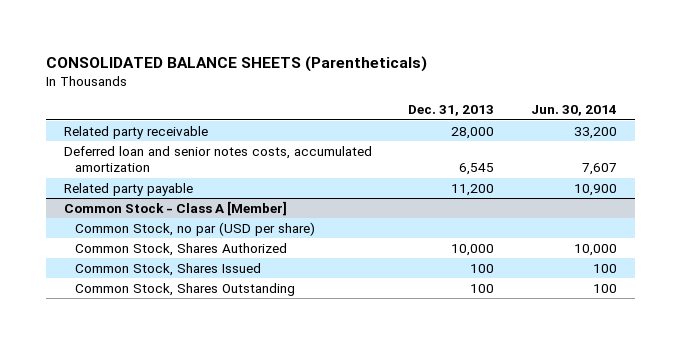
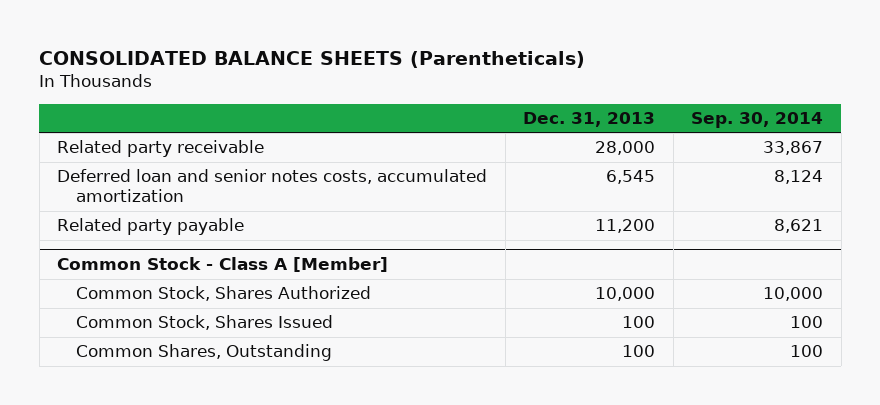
[530,105,617,117] Jun. 30, 2014 -> none
none -> [691,111,824,128] Sep. 30, 2014
[74,221,315,236] Common Stock, no par (USD per share) -> none
[74,282,295,296] Common Stock, Shares Outstanding -> [76,344,333,362] Common Shares, Outstanding

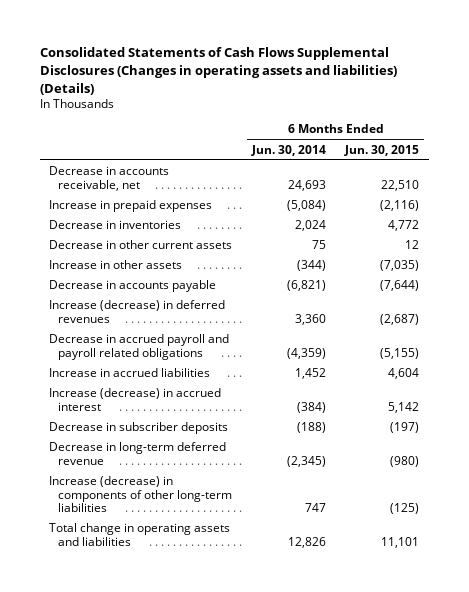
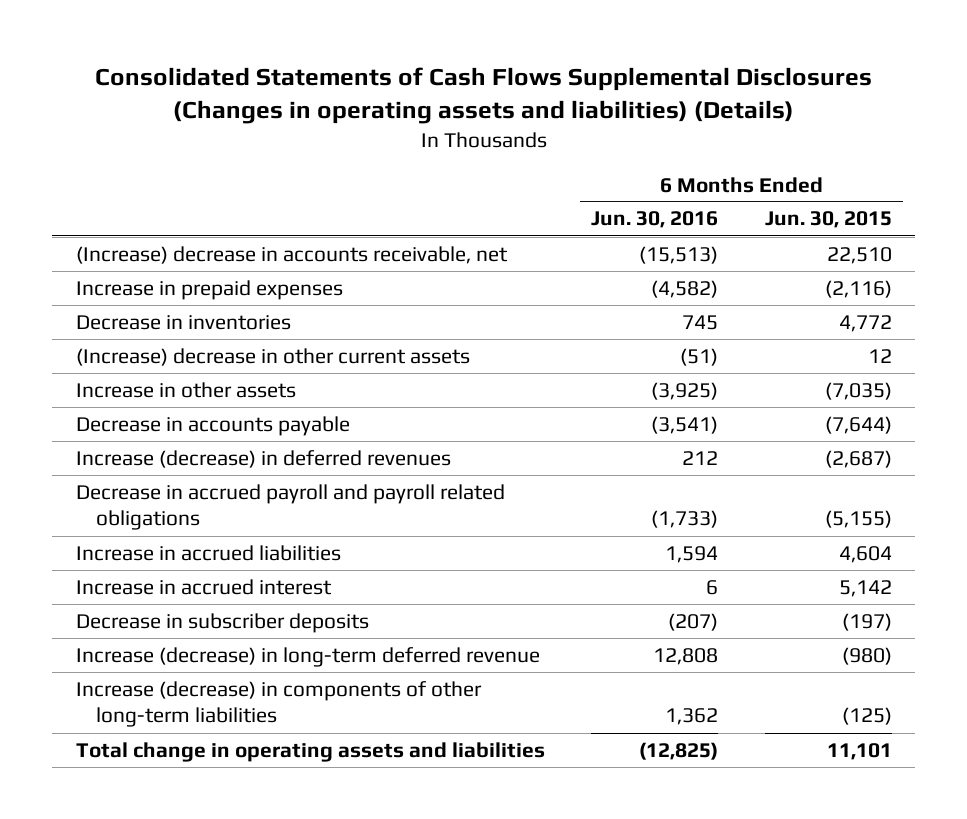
[250,144,326,156] Jun. 30, 2014 -> none
none -> [591,211,719,229] Jun. 30, 2016
[49,166,170,191] Decrease in accounts receivable, net -> [75,245,508,264] (Increase) decrease in accounts receivable, net
[49,240,233,250] Decrease in other current assets -> [75,347,470,366] (Increase) decrease in other current assets
[49,388,222,411] Increase (decrease) in accrued interest -> [75,578,332,595] Increase in accrued interest
[49,442,227,465] Decrease in long-term deferred revenue -> [75,646,540,667] Increase (decrease) in long-term deferred revenue

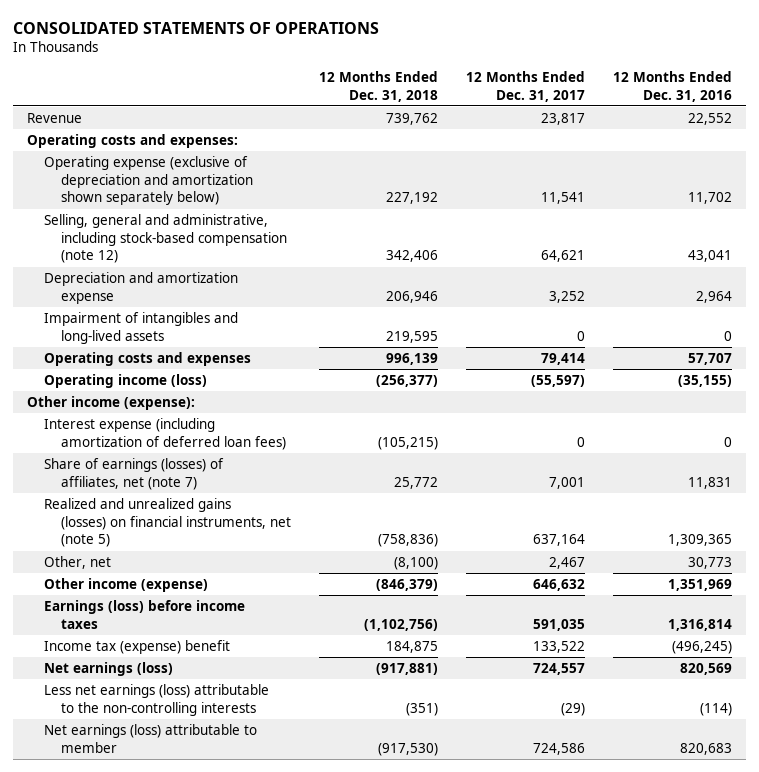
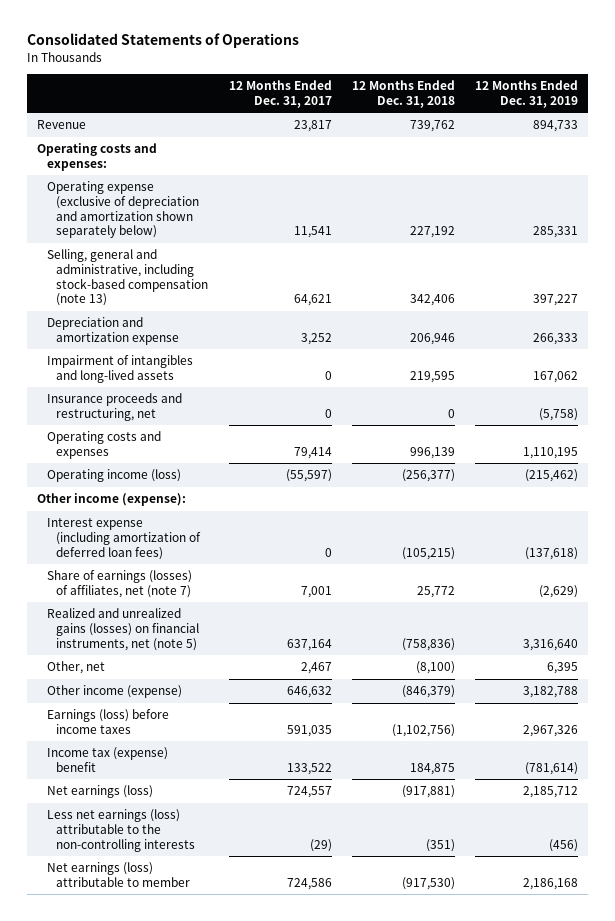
[12,21,379,34] CONSOLIDATED STATEMENTS OF OPERATIONS -> [26,33,299,49] Consolidated Statements of Operations
[612,71,732,102] 12 Months Ended Dec. 31, 2016 -> none
none -> [475,80,579,108] 12 Months Ended Dec. 31, 2019
[43,214,288,264] Selling, general and administrative, including stock-based compensation (note 12) -> [46,249,209,307] Selling, general and administrative, including stock-based compensation (note 13)
none -> [46,393,182,421] Insurance proceeds and restructuring, net

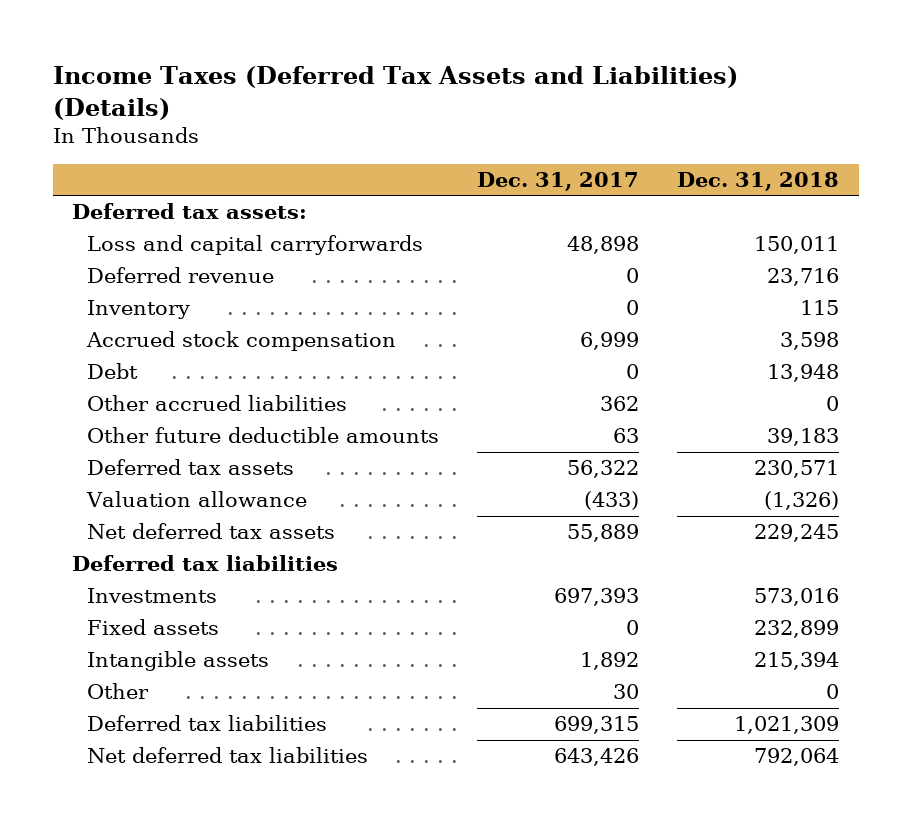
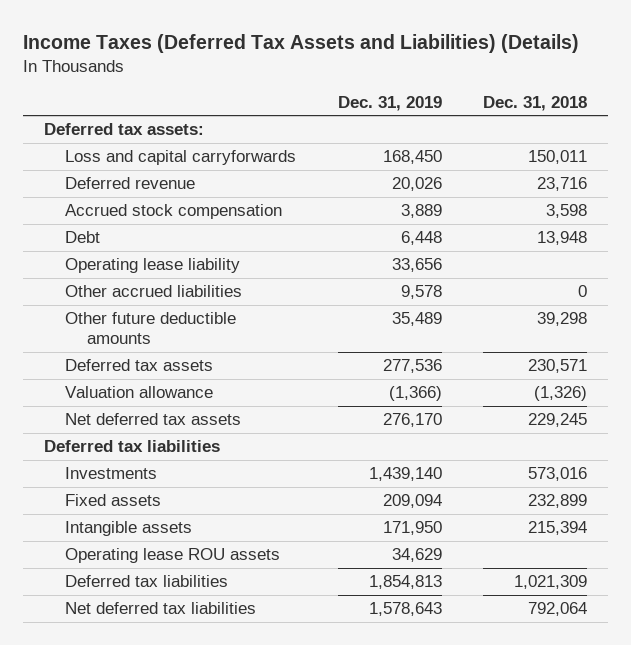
[477,171,640,191] Dec. 31, 2017 -> none
none -> [337,95,442,111] Dec. 31, 2019
[86,300,190,320] Inventory -> none
none -> [65,258,241,274] Operating lease liability
[767,428,840,447] 39,183 -> [536,312,587,327] 39,298
[86,683,149,700] Other -> none
none -> [65,548,281,564] Operating lease ROU assets

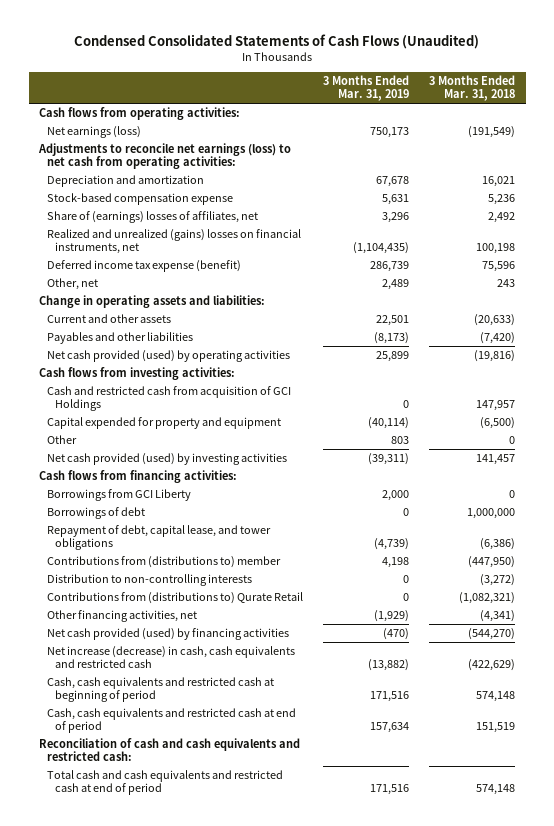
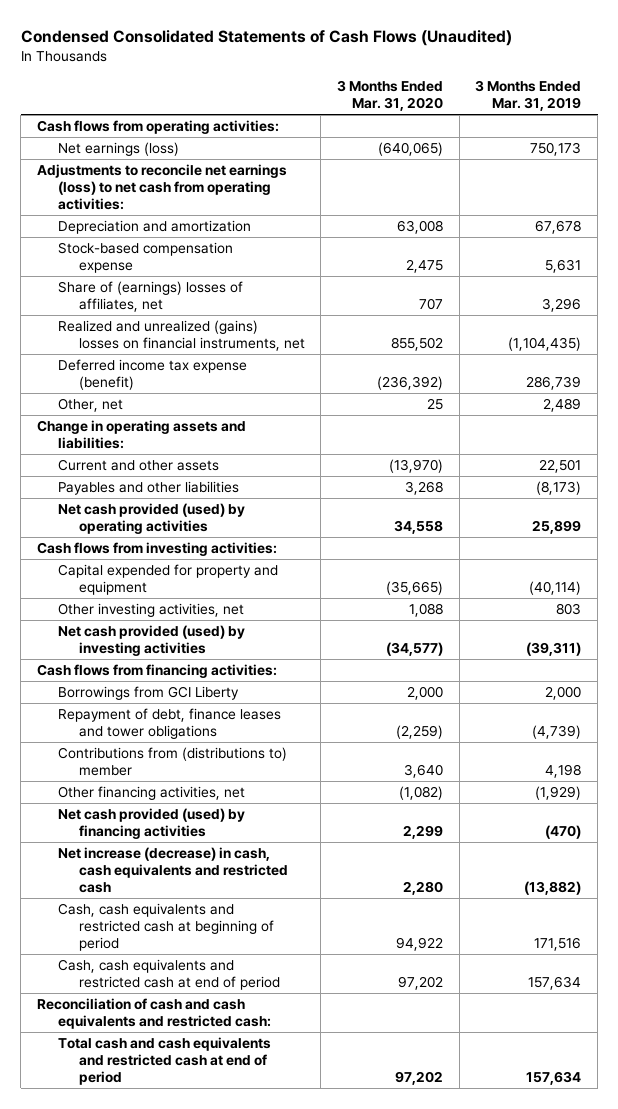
[429,75,516,102] 3 Months Ended Mar. 31, 2018 -> none
none -> [337,80,444,112] 3 Months Ended Mar. 31, 2020
[47,385,292,412] Cash and restricted cash from acquisition of GCI Holdings -> none
[47,434,78,444] Other -> [57,603,244,618] Other investing activities, net
[47,506,146,519] Borrowings of debt -> none
[47,524,272,551] Repayment of debt, capital lease, and tower obligations -> [57,708,281,740] Repayment of debt, finance leases and tower obligations
[47,573,253,586] Distribution to non-controlling interests -> none
[47,591,304,604] Contributions from (distributions to) Qurate Retail -> none
[370,784,410,796] 171,516 -> [526,1070,582,1085] 157,634

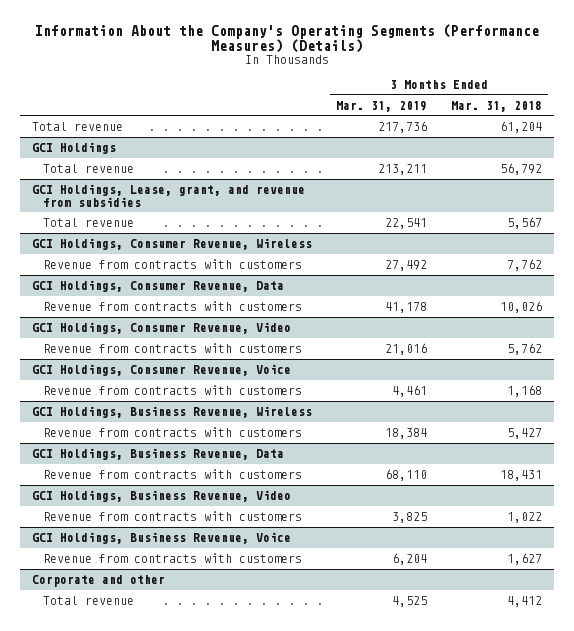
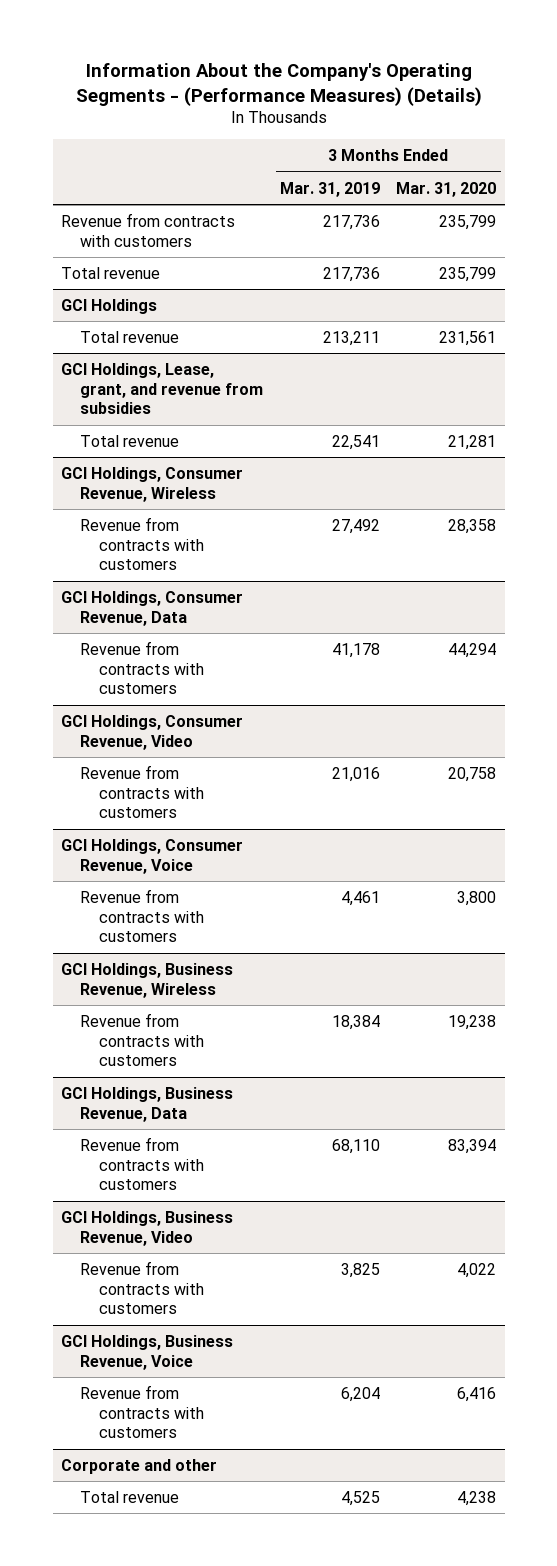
[35,23,540,54] Information About the Company's Operating Segments (Performance Measures) (Details) -> [75,63,482,106] Information About the Company's Operating Segments - (Performance Measures) (Details)
[451,100,543,112] Mar. 31, 2018 -> none
none -> [396,181,497,197] Mar. 31, 2020
none -> [60,212,235,247] Revenue from contracts with customers

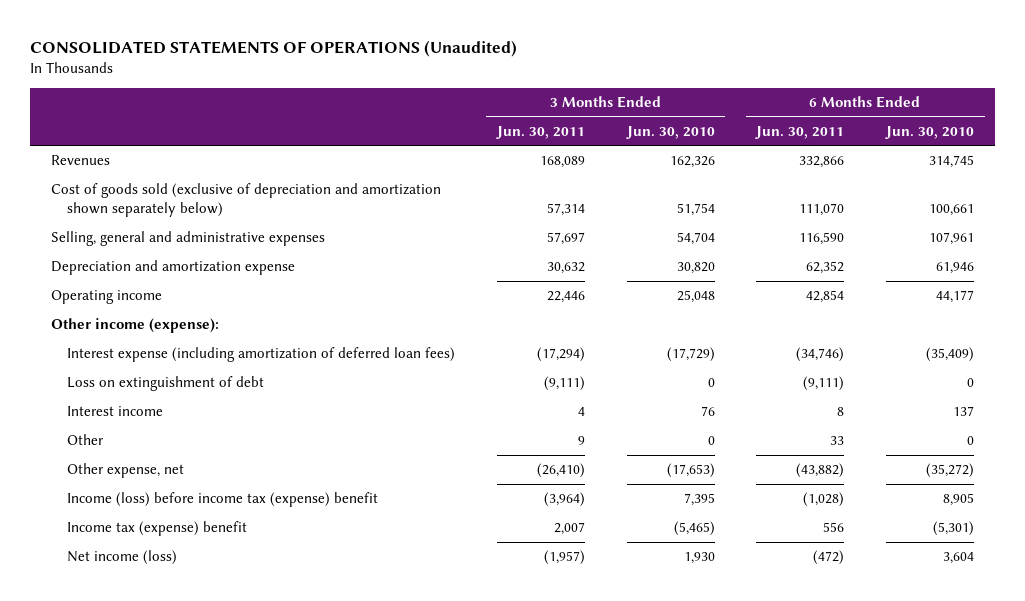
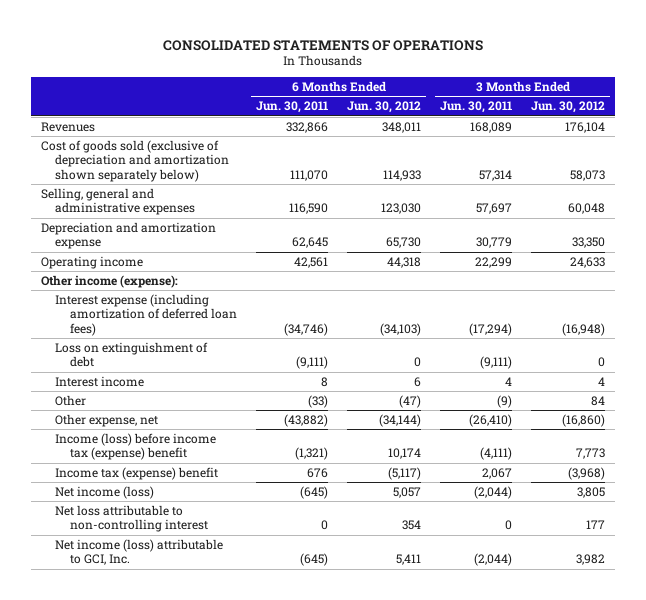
[30,40,518,58] CONSOLIDATED STATEMENTS OF OPERATIONS (Unaudited) -> [163,39,484,51] CONSOLIDATED STATEMENTS OF OPERATIONS
[625,125,715,139] Jun. 30, 2010 -> none
[885,125,975,139] Jun. 30, 2010 -> none
none -> [347,101,422,114] Jun. 30, 2012
none -> [531,101,606,114] Jun. 30, 2012
[546,262,585,275] 30,632 -> [476,237,513,249] 30,779
[806,261,845,275] 62,352 -> [292,237,329,249] 62,645
[546,291,585,304] 22,446 -> [475,256,513,268] 22,299
[806,290,845,304] 42,854 -> [294,256,329,268] 42,561
[577,436,585,446] 9 -> [497,394,513,408] (9)
[830,436,845,446] 33 -> [308,394,329,408] (33)
[543,492,585,508] (3,964) -> [480,447,513,461] (4,111)
[803,492,845,508] (1,028) -> [295,447,329,461] (1,321)
[553,522,585,536] 2,007 -> [482,467,513,479] 2,067
[823,522,845,533] 556 -> [307,467,329,478] 676
[543,550,585,566] (1,957) -> [474,485,513,499] (2,044)
[813,550,845,566] (472) -> [300,485,329,499] (645)
none -> [55,504,208,533] Net loss attributable to non-controlling interest
none -> [55,538,224,566] Net income (loss) attributable to GCI, Inc.

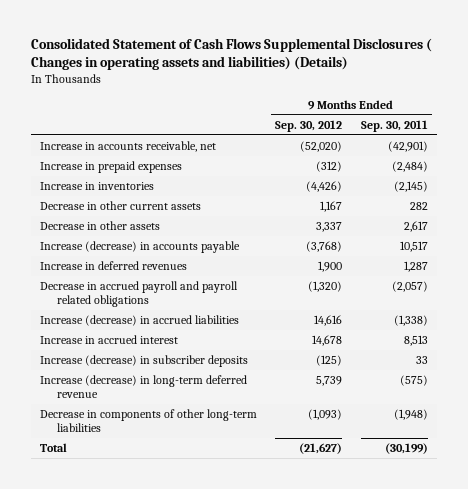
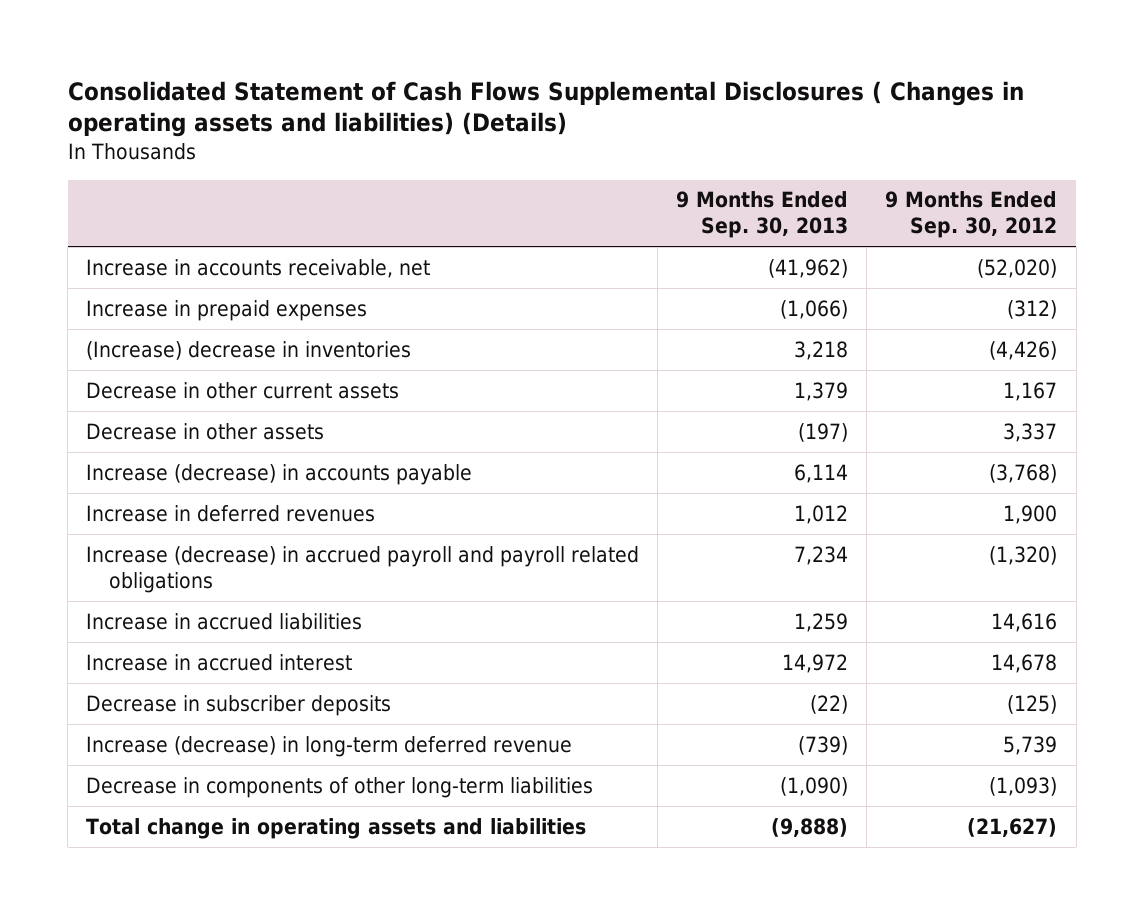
[360,119,428,132] Sep. 30, 2011 -> none
none -> [676,191,849,239] 9 Months Ended Sep. 30, 2013
[39,181,154,190] Increase in inventories -> [86,340,412,360] (Increase) decrease in inventories
[39,280,238,307] Decrease in accrued payroll and payroll related obligations -> [86,545,640,593] Increase (decrease) in accrued payroll and payroll related obligations
[39,314,239,326] Increase (decrease) in accrued liabilities -> [86,612,363,630] Increase in accrued liabilities
[39,354,248,367] Increase (decrease) in subscriber deposits -> [86,694,392,716] Decrease in subscriber deposits
[39,442,67,452] Total -> [86,817,587,839] Total change in operating assets and liabilities

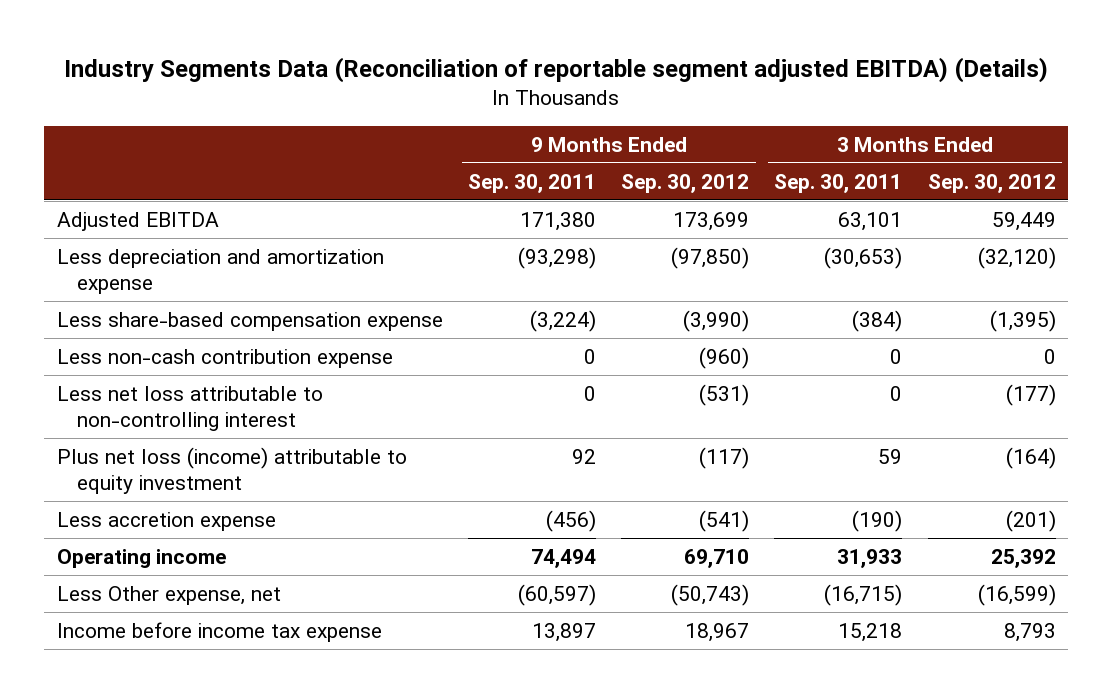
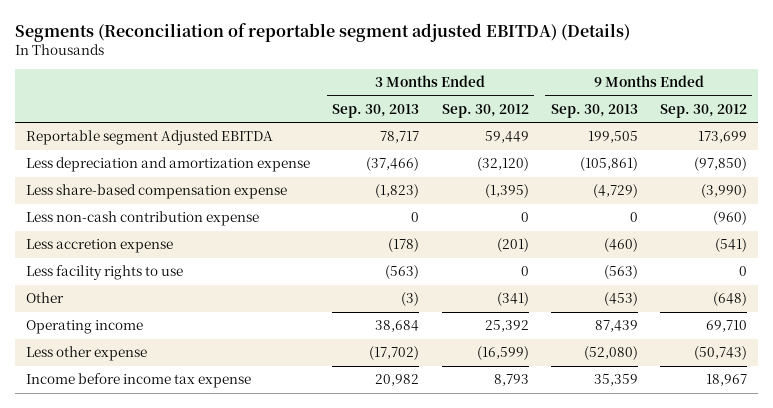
[64,56,1049,83] Industry Segments Data (Reconciliation of reportable segment adjusted EBITDA) (Details) -> [15,22,631,42] Segments (Reconciliation of reportable segment adjusted EBITDA) (Details)
[468,173,597,193] Sep. 30, 2011 -> none
[774,173,903,193] Sep. 30, 2011 -> none
none -> [332,103,420,118] Sep. 30, 2013
none -> [550,103,638,118] Sep. 30, 2013
[56,211,219,231] Adjusted EBITDA -> [26,130,274,146] Reportable segment Adjusted EBITDA
[56,385,323,431] Less net loss attributable to non-controlling interest -> none
[56,446,407,494] Plus net loss (income) attributable to equity investment -> none
none -> [26,265,184,281] Less facility rights to use
none -> [26,292,65,304] Other
[56,585,281,605] Less Other expense, net -> [26,346,148,362] Less other expense

